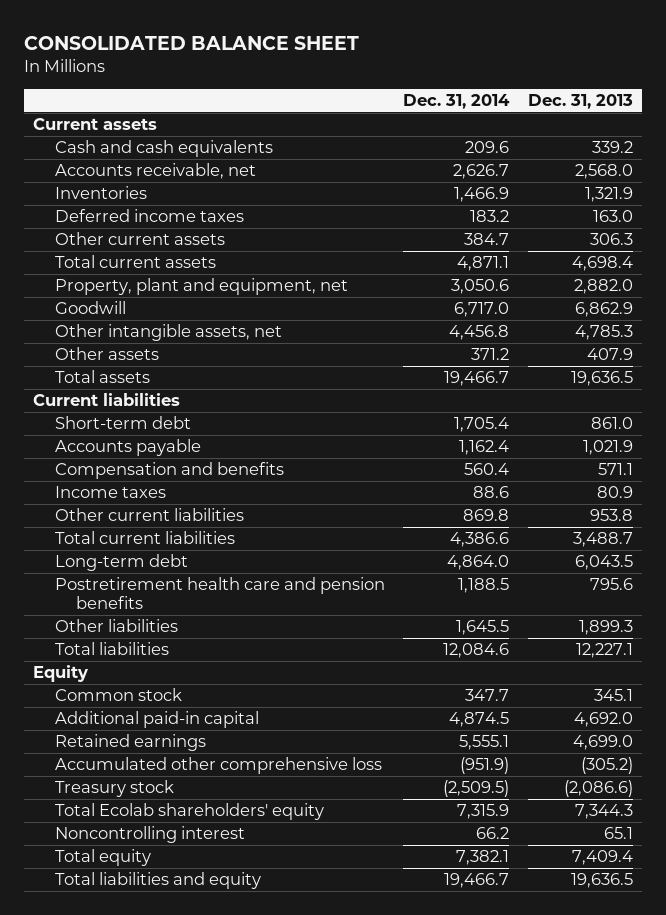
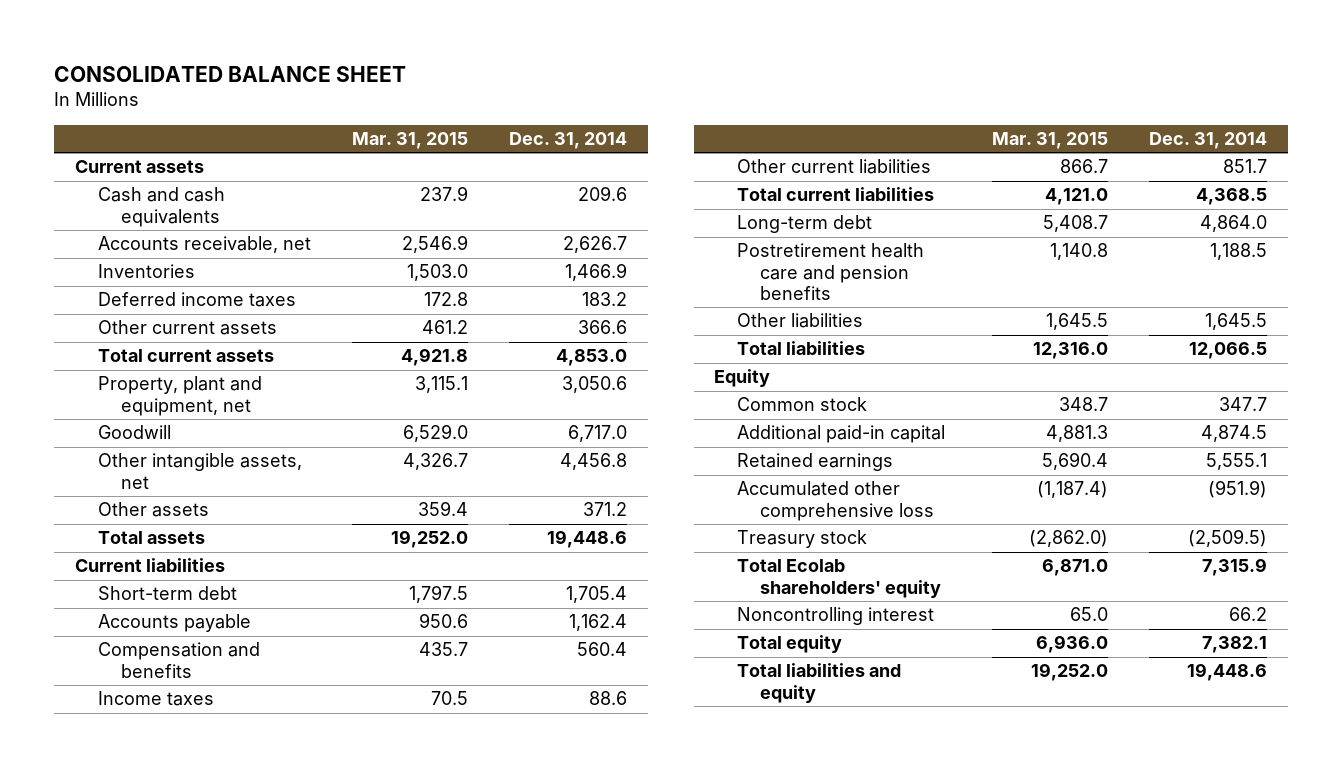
[527,93,633,109] Dec. 31, 2013 -> none
none -> [352,131,469,149] Mar. 31, 2015
[464,233,510,246] 384.7 -> [578,320,628,335] 366.6
[457,256,510,272] 4,871.1 -> [556,349,628,367] 4,853.0
[444,371,510,387] 19,466.7 -> [547,530,628,549] 19,448.6
[463,509,510,522] 869.8 -> [1223,159,1268,174] 851.7
[450,532,510,548] 4,386.6 -> [1196,188,1268,206] 4,368.5
[443,643,510,659] 12,084.6 -> [1189,342,1268,360] 12,066.5
[444,873,510,889] 19,466.7 -> [1187,663,1268,682] 19,448.6

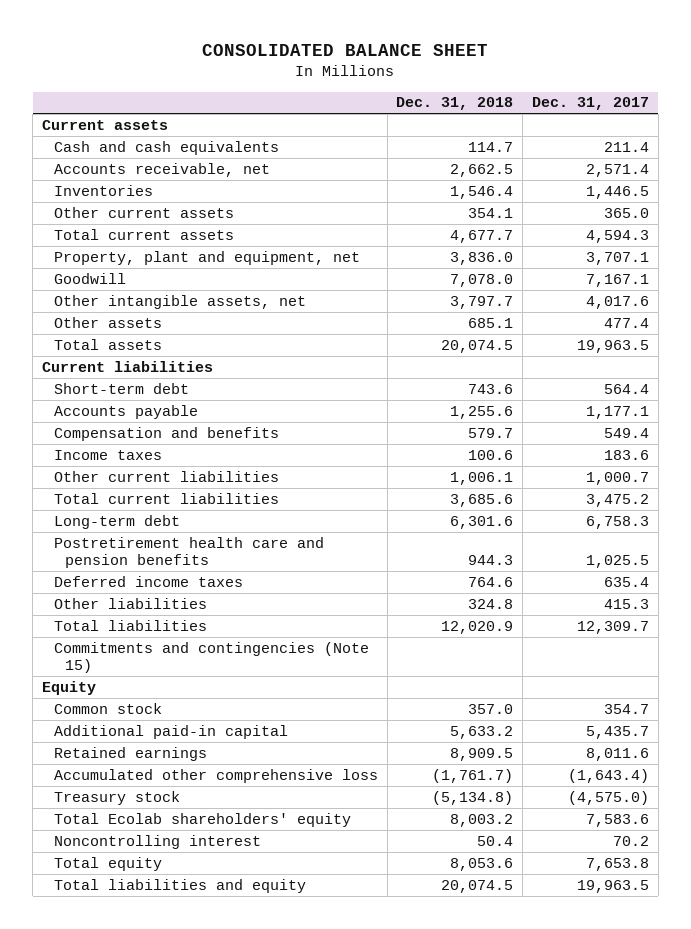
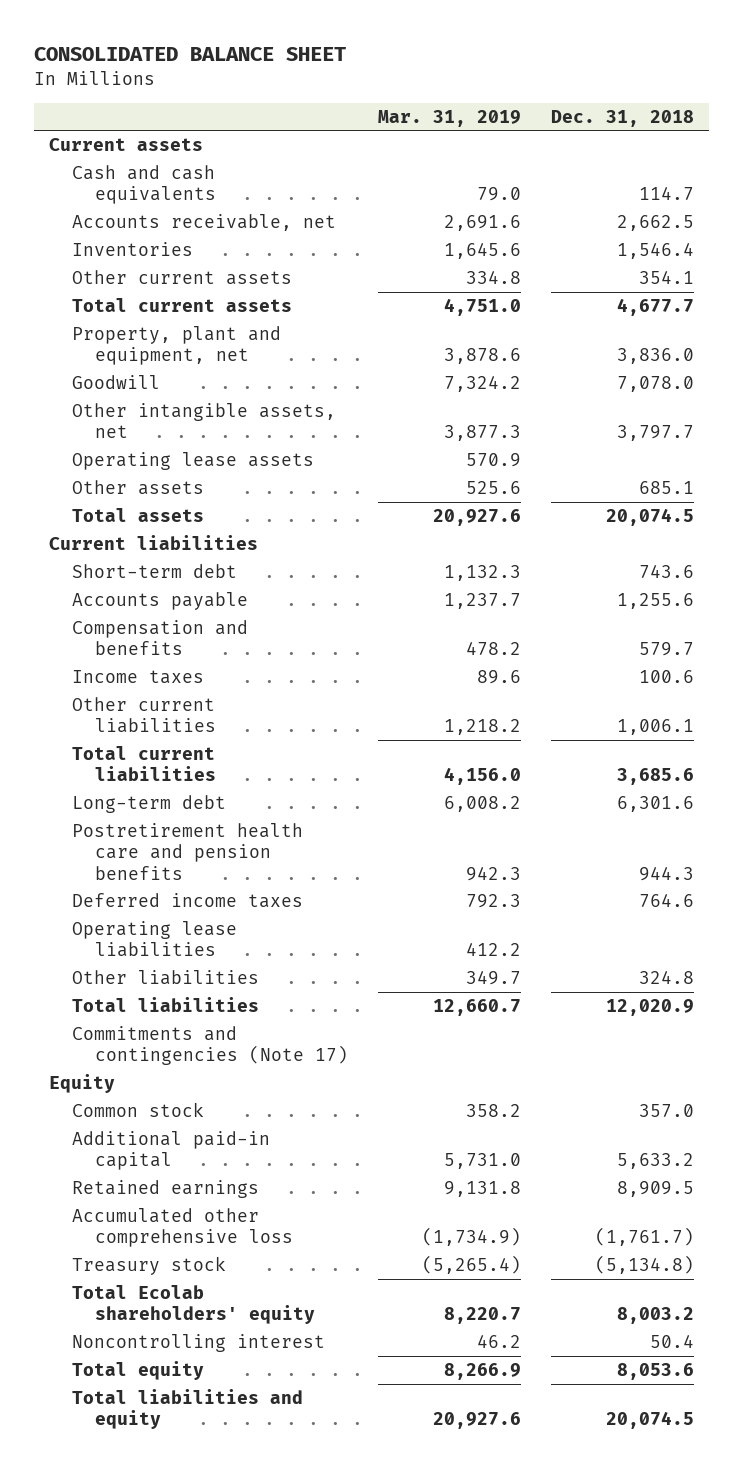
[532,97,650,111] Dec. 31, 2017 -> none
none -> [378,109,522,127] Mar. 31, 2019
none -> [72,452,315,471] Operating lease assets
none -> [72,921,238,958] Operating lease liabilities
[53,641,369,674] Commitments and contingencies (Note 15) -> [72,1026,349,1066] Commitments and contingencies (Note 17)

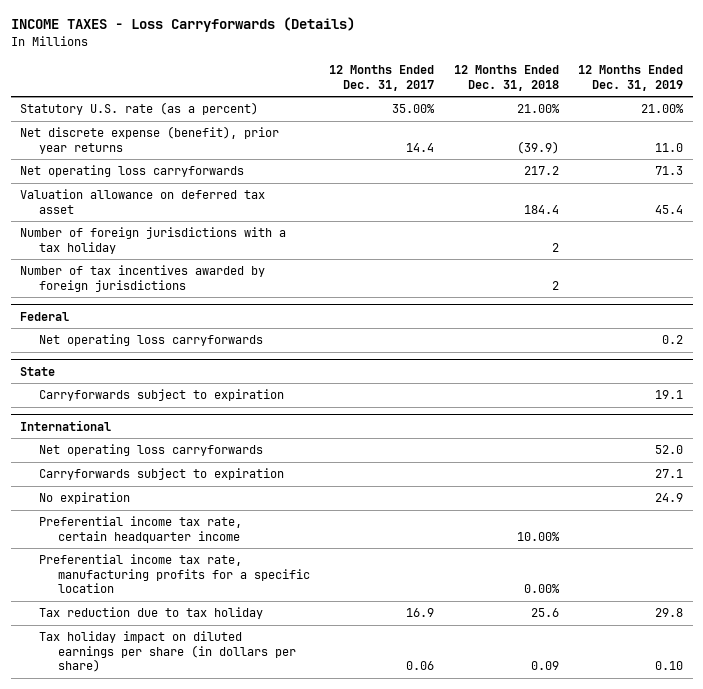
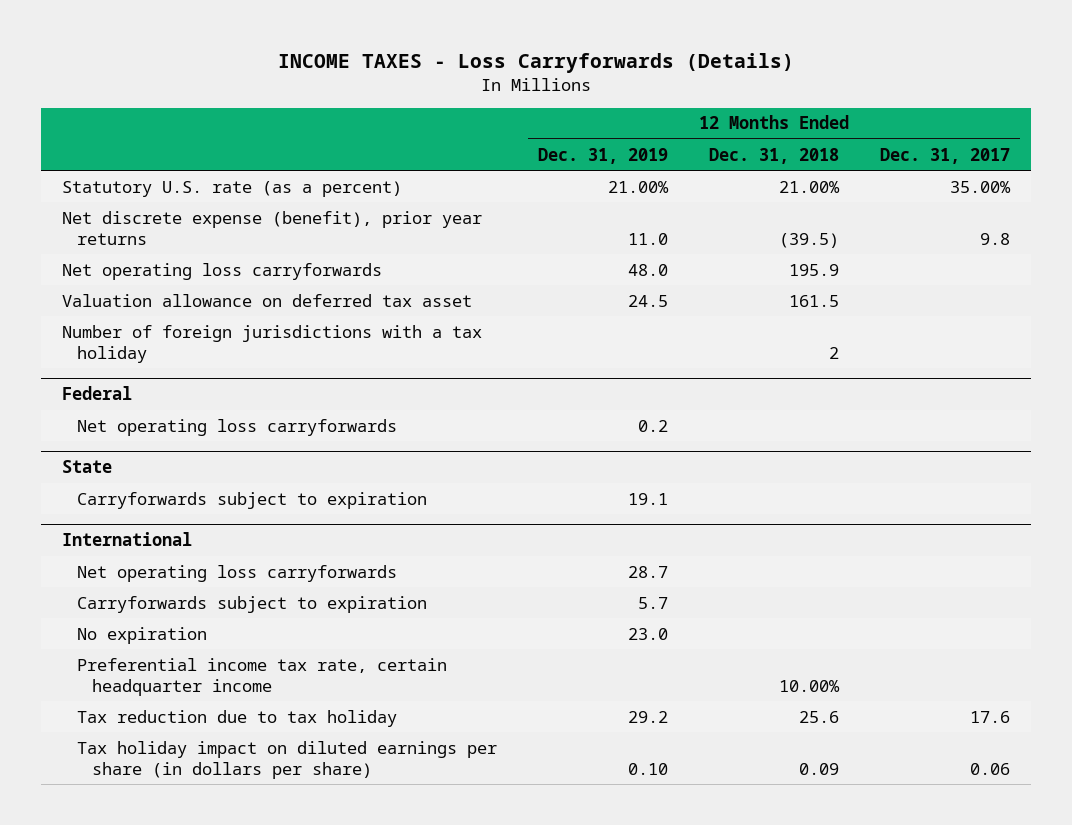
[406,142,435,152] 14.4 -> [980,232,1011,245] 9.8
[516,140,559,154] (39.9) -> [779,232,840,248] (39.5)
[523,166,559,176] 217.2 -> [789,263,840,276] 195.9
[654,166,683,176] 71.3 -> [628,263,669,276] 48.0
[523,204,559,214] 184.4 -> [789,294,840,307] 161.5
[654,204,683,214] 45.4 -> [628,294,669,307] 24.5
[20,265,266,292] Number of tax incentives awarded by foreign jurisdictions -> none
[654,445,683,455] 52.0 -> [628,565,669,578] 28.7
[654,469,683,479] 27.1 -> [638,596,669,609] 5.7
[654,493,683,503] 24.9 -> [628,627,669,640] 23.0
[39,554,310,593] Preferential income tax rate, manufacturing profits for a specific location -> none
[406,608,435,618] 16.9 -> [970,710,1011,723] 17.6
[654,608,683,618] 29.8 -> [628,710,669,723] 29.2

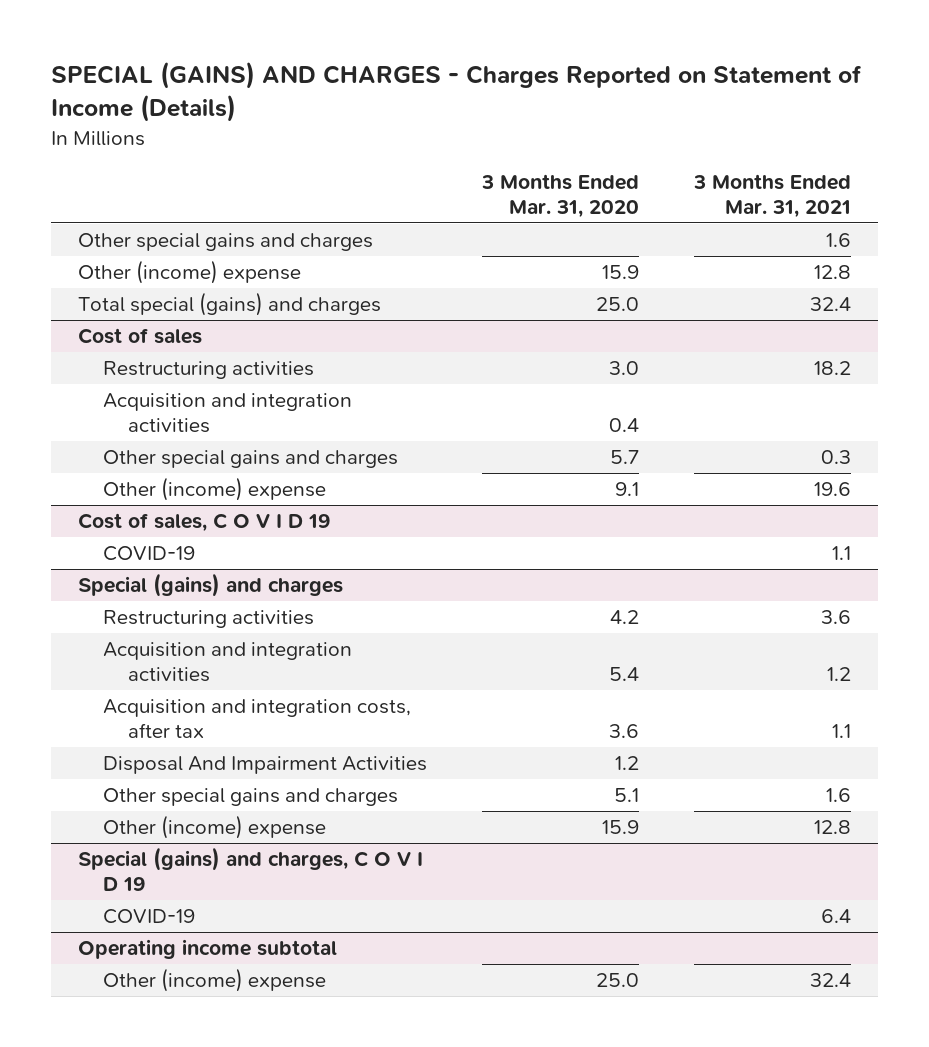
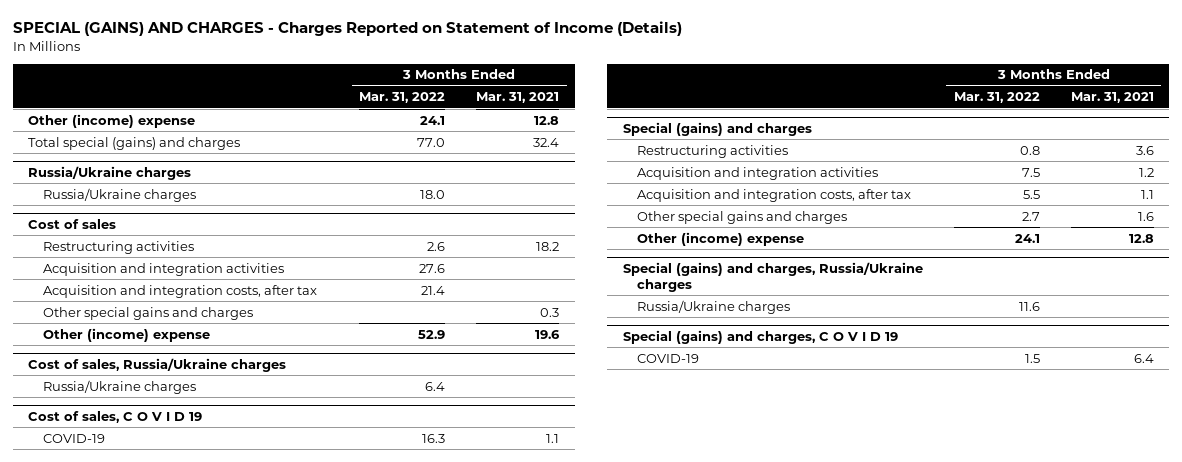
[480,174,639,218] 3 Months Ended Mar. 31, 2020 -> none
none -> [359,92,446,104] Mar. 31, 2022
[78,233,374,252] Other special gains and charges -> none
none -> [28,165,192,180] Russia/Ukraine charges
none -> [42,187,196,202] Russia/Ukraine charges
none -> [42,284,317,298] Acquisition and integration costs, after tax
none -> [28,357,287,372] Cost of sales, Russia/Ukraine charges
none -> [42,379,196,394] Russia/Ukraine charges
[103,756,428,775] Disposal And Impairment Activities -> none
none -> [622,261,923,292] Special (gains) and charges, Russia/Ukraine charges
none -> [637,299,791,314] Russia/Ukraine charges
[78,939,338,960] Operating income subtotal -> none
[103,968,327,993] Other (income) expense -> none

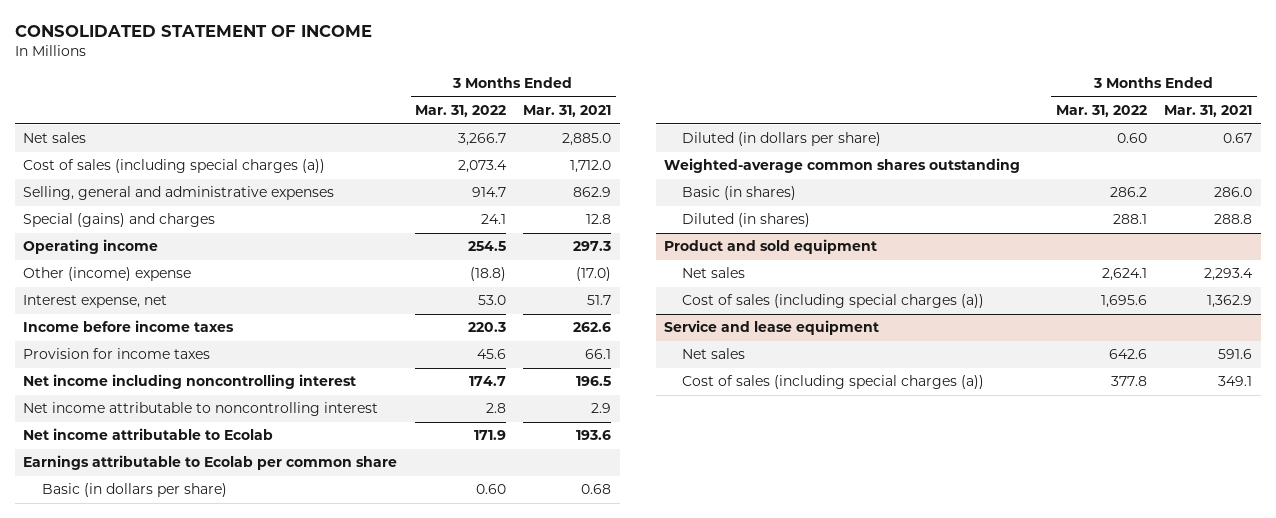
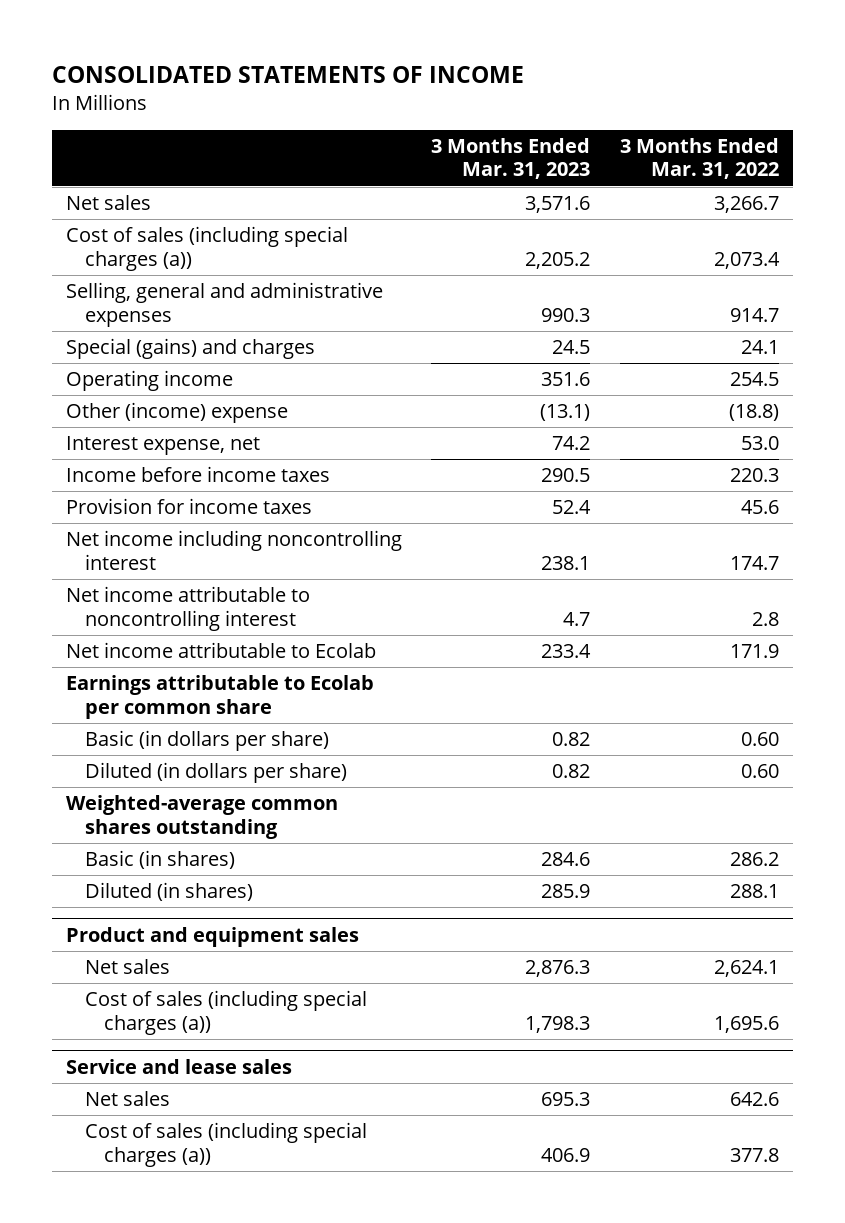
[14,24,372,37] CONSOLIDATED STATEMENT OF INCOME -> [51,65,524,83] CONSOLIDATED STATEMENTS OF INCOME
[523,105,612,118] Mar. 31, 2021 -> none
none -> [431,137,591,180] 3 Months Ended Mar. 31, 2023
[664,239,878,255] Product and sold equipment -> [66,927,360,948] Product and equipment sales
[664,320,880,336] Service and lease equipment -> [66,1059,293,1075] Service and lease sales

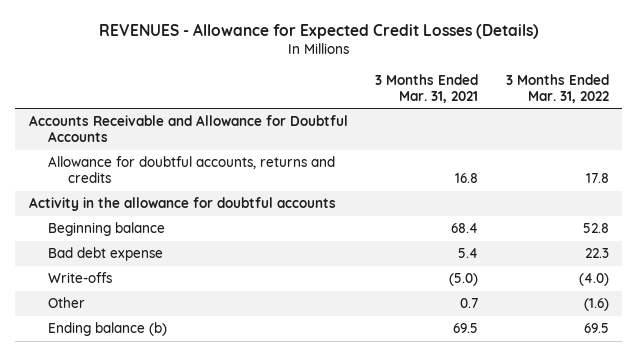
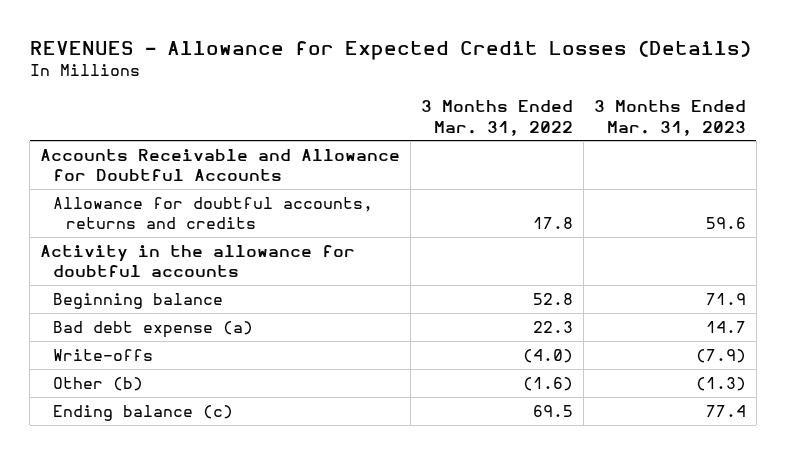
[375,73,479,103] 3 Months Ended Mar. 31, 2021 -> none
none -> [593,100,746,136] 3 Months Ended Mar. 31, 2023
[48,247,164,262] Bad debt expense -> [53,320,254,338] Bad debt expense (a)
[48,297,86,309] Other -> [53,376,144,391] Other (b)
[48,322,168,337] Ending balance (b) -> [53,404,234,421] Ending balance (c)

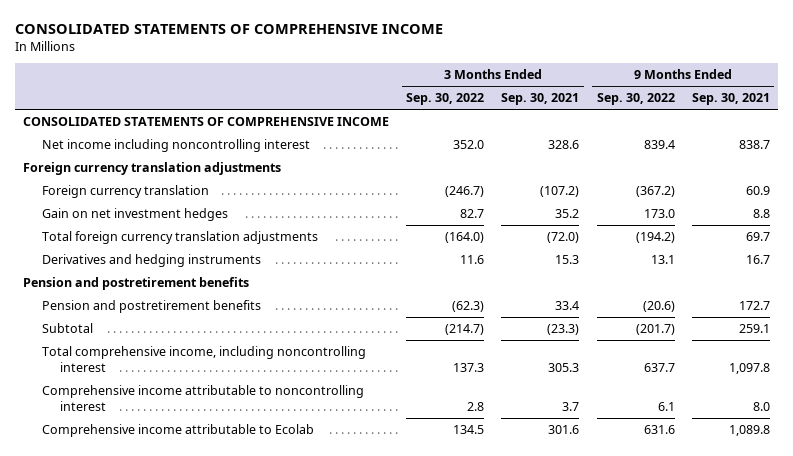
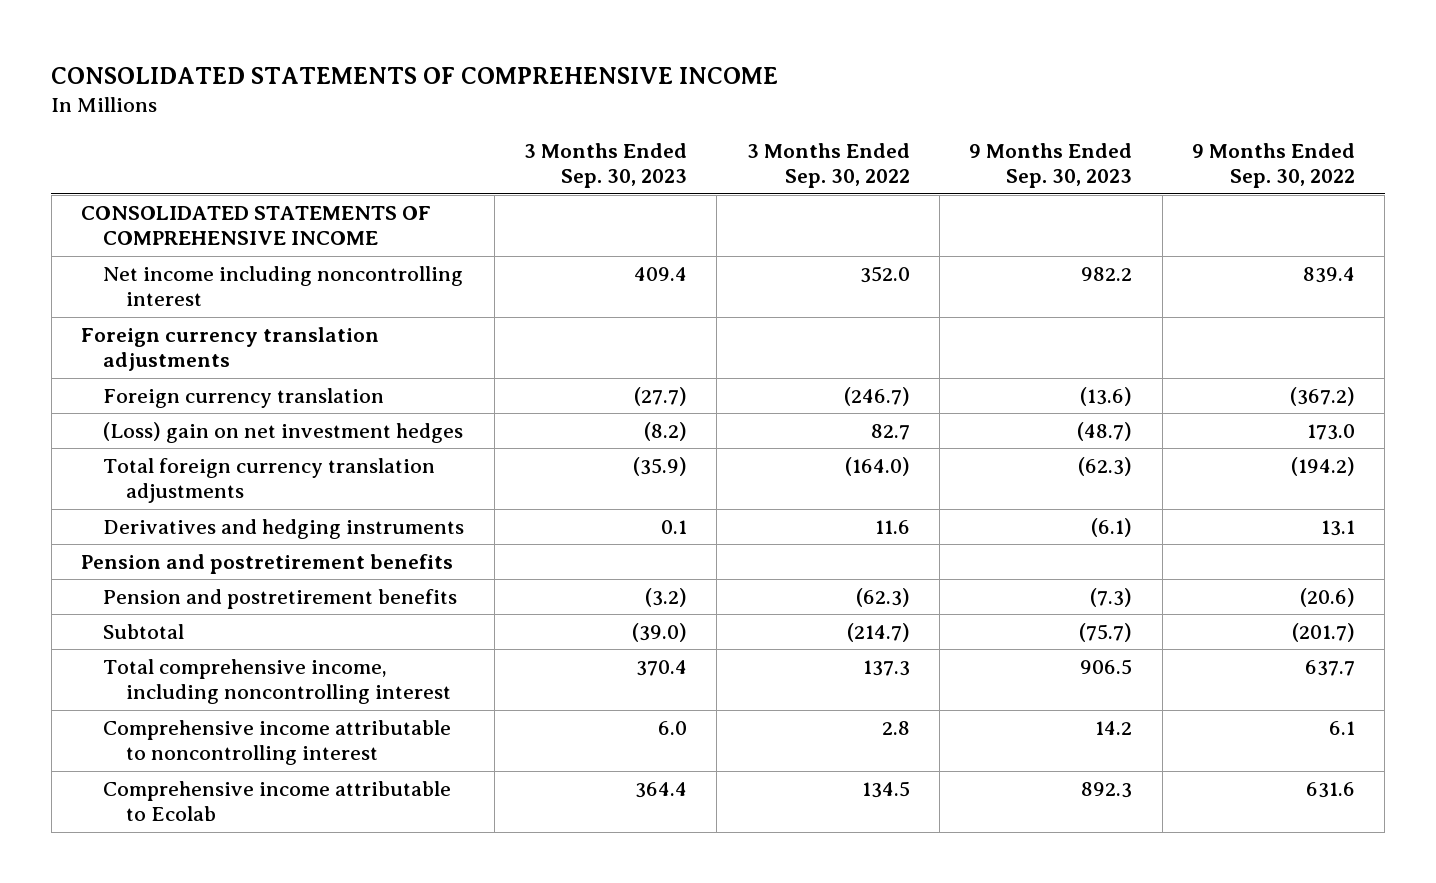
[501,93,580,106] Sep. 30, 2021 -> none
[691,93,770,106] Sep. 30, 2021 -> none
none -> [524,142,688,189] 3 Months Ended Sep. 30, 2023
none -> [969,142,1133,189] 9 Months Ended Sep. 30, 2023
[41,207,228,221] Gain on net investment hedges -> [103,421,464,443] (Loss) gain on net investment hedges

